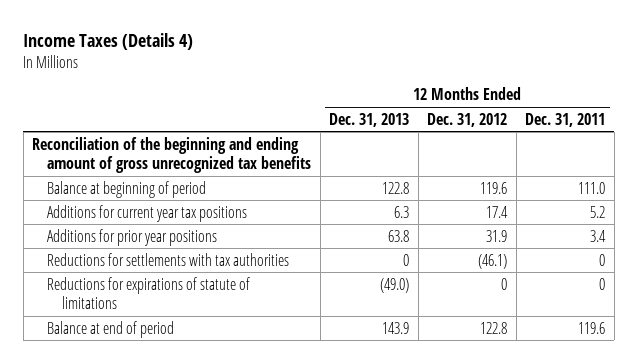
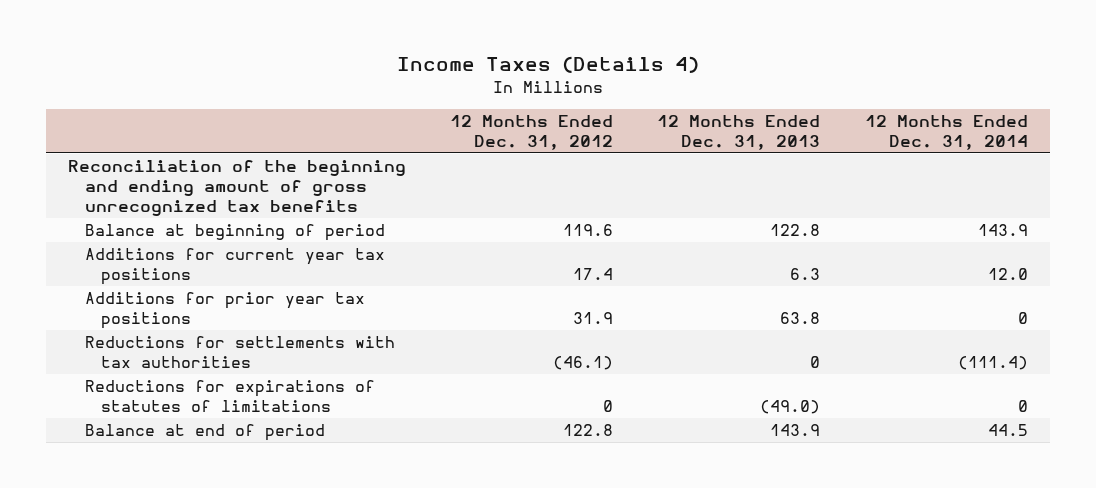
[525,112,606,127] Dec. 31, 2011 -> none
none -> [864,114,1028,150] 12 Months Ended Dec. 31, 2014
[47,228,218,246] Additions for prior year positions -> [84,292,365,329] Additions for prior year tax positions
[47,276,251,309] Reductions for expirations of statute of limitations -> [84,380,375,412] Reductions for expirations of statutes of limitations

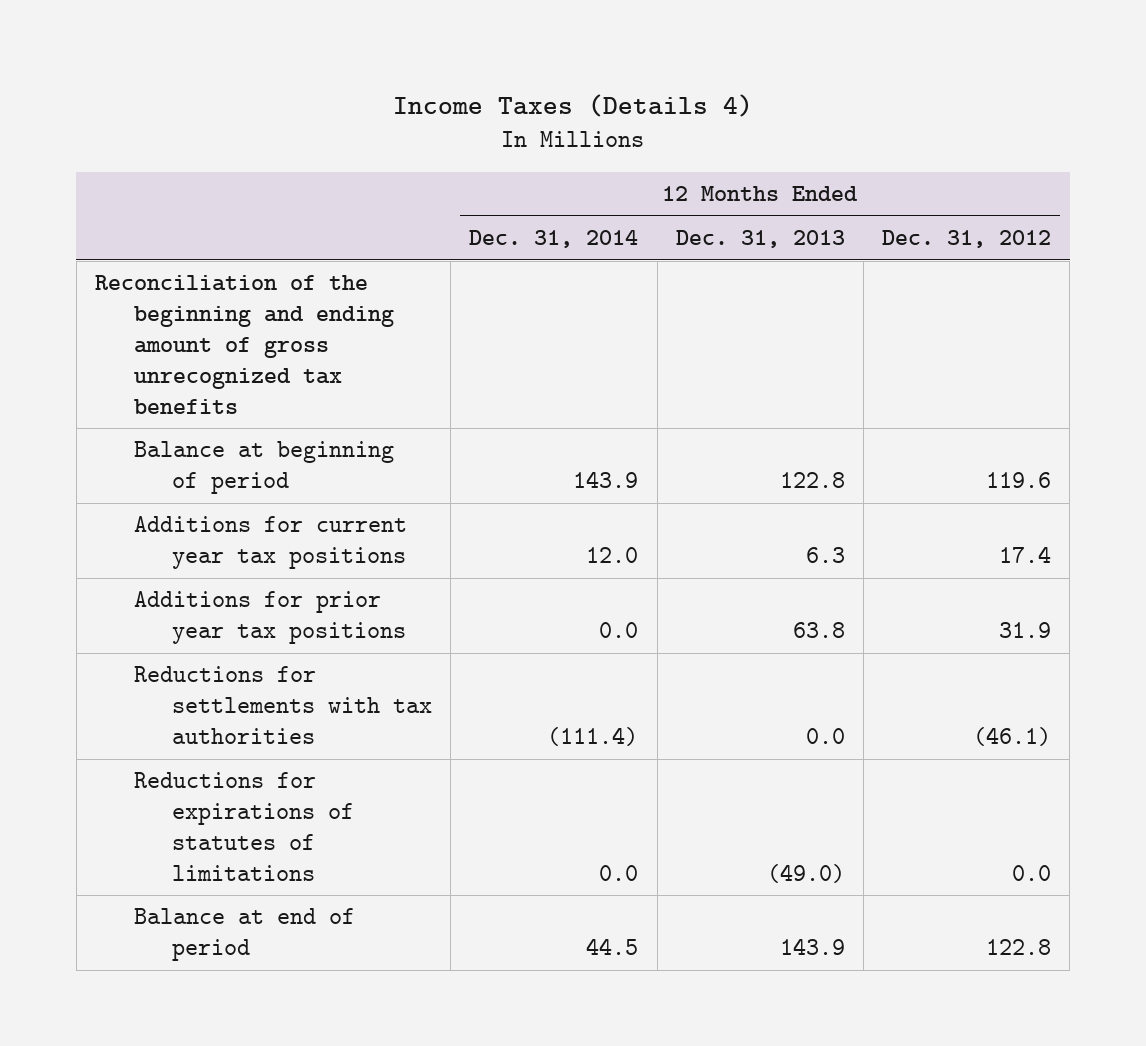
[1017,311,1028,324] 0 -> [599,622,639,639] 0.0
[810,355,821,368] 0 -> [805,728,845,745] 0.0
[603,399,614,412] 0 -> [1012,864,1052,881] 0.0
[1017,399,1028,412] 0 -> [599,864,639,881] 0.0

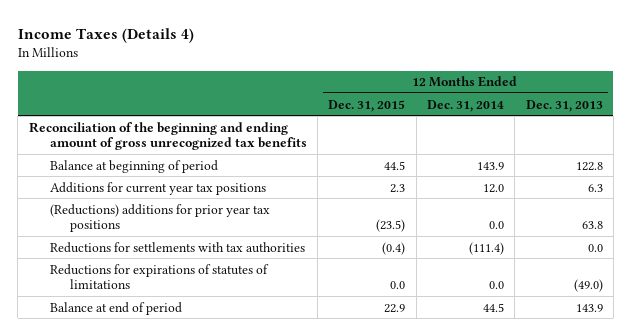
[882,230,1052,249] Dec. 31, 2012 -> none
none -> [328,99,406,112] Dec. 31, 2015
[133,591,407,645] Additions for prior year tax positions -> [49,203,270,233] (Reductions) additions for prior year tax positions

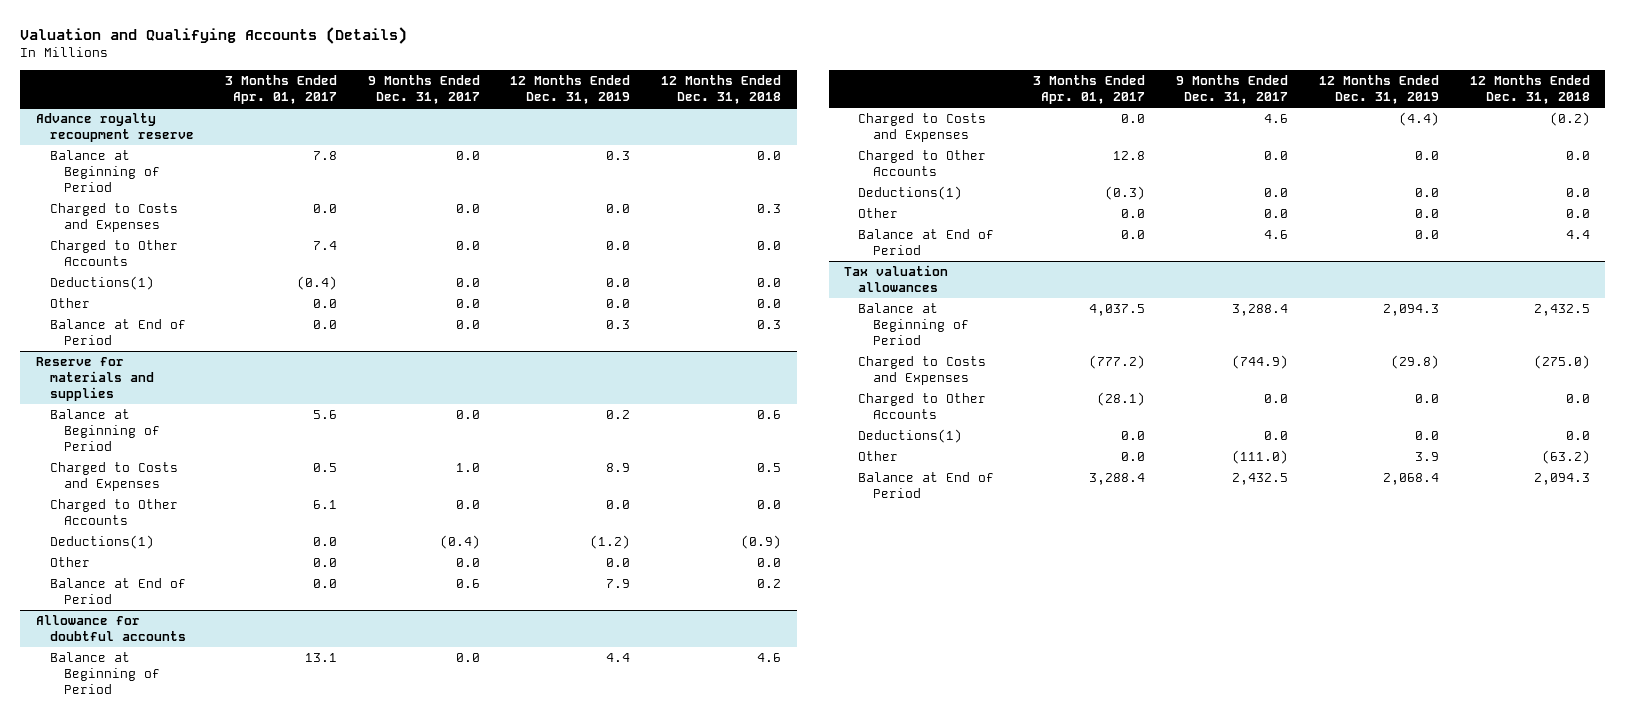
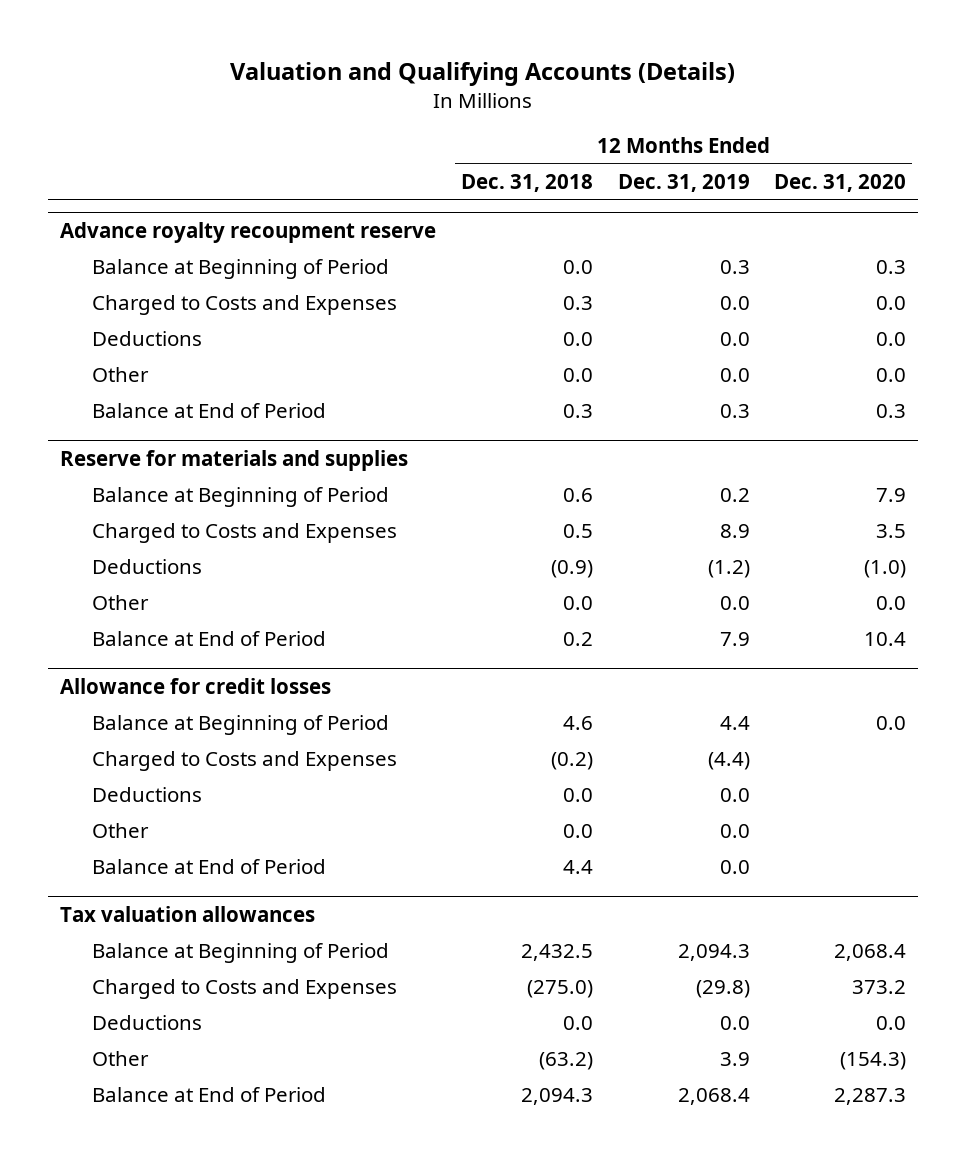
[224,75,337,105] 3 Months Ended Apr. 01, 2017 -> none
[367,75,480,105] 9 Months Ended Dec. 31, 2017 -> none
none -> [774,174,907,193] Dec. 31, 2020
[49,240,178,266] Charged to Other Accounts -> none
[49,276,154,291] Deductions(1) -> [91,331,202,347] Deductions
[49,499,178,525] Charged to Other Accounts -> none
[49,535,154,550] Deductions(1) -> [91,559,202,575] Deductions
[35,615,186,641] Allowance for doubtful accounts -> [60,678,332,695] Allowance for credit losses
[858,150,987,176] Charged to Other Accounts -> none
[858,186,963,201] Deductions(1) -> [91,787,202,803] Deductions
[858,393,987,419] Charged to Other Accounts -> none
[858,429,963,444] Deductions(1) -> [91,1015,202,1031] Deductions

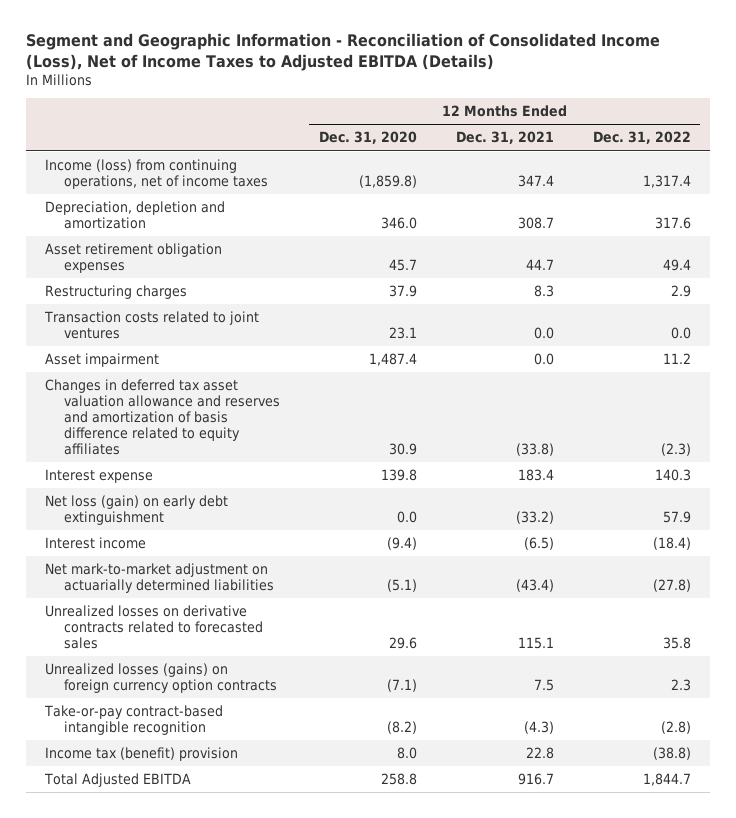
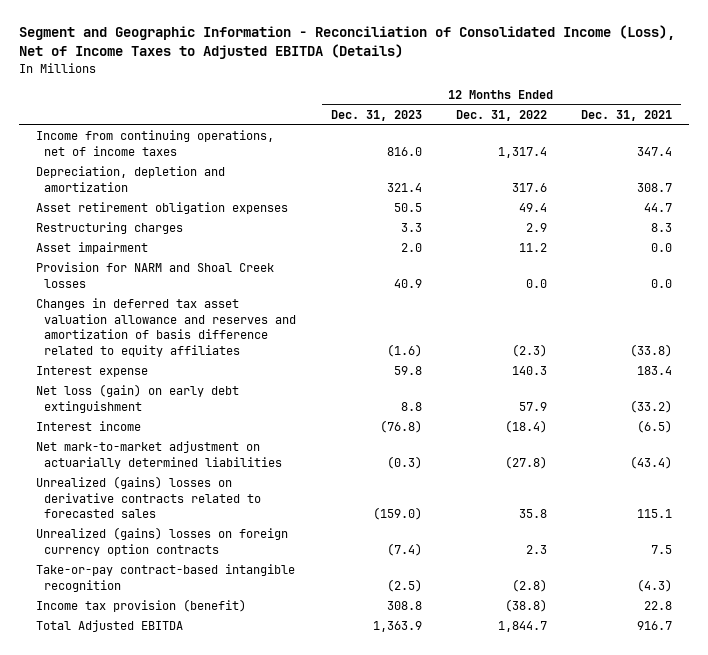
[318,131,417,145] Dec. 31, 2020 -> none
none -> [330,110,422,122] Dec. 31, 2023
[45,158,269,189] Income (loss) from continuing operations, net of income taxes -> [35,130,274,156] Income from continuing operations, net of income taxes
[44,310,260,339] Transaction costs related to joint ventures -> none
none -> [35,262,274,288] Provision for NARM and Shoal Creek losses
[45,604,264,650] Unrealized losses on derivative contracts related to forecasted sales -> [35,476,262,519] Unrealized (gains) losses on derivative contracts related to forecasted sales
[45,662,278,693] Unrealized losses (gains) on foreign currency option contracts -> [35,527,288,556] Unrealized (gains) losses on foreign currency option contracts
[45,746,239,761] Income tax (benefit) provision -> [35,599,246,613] Income tax provision (benefit)

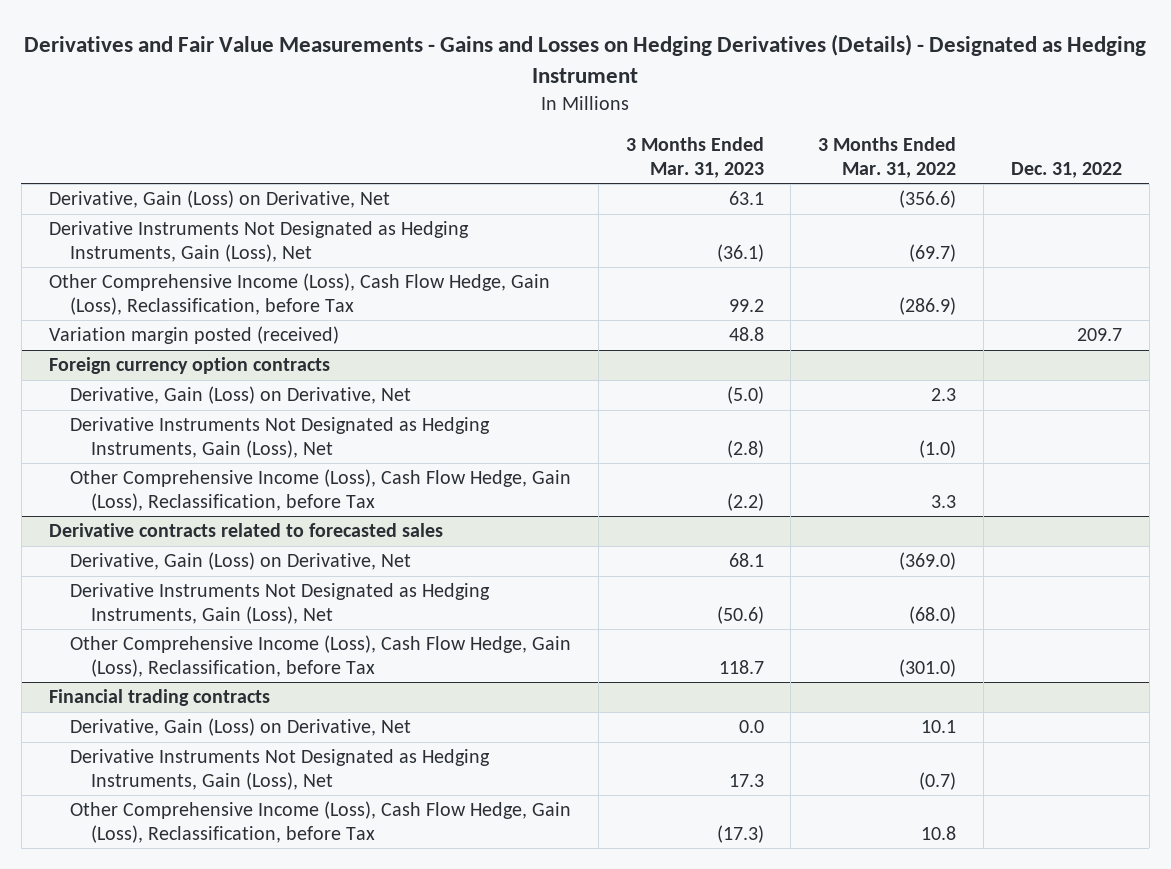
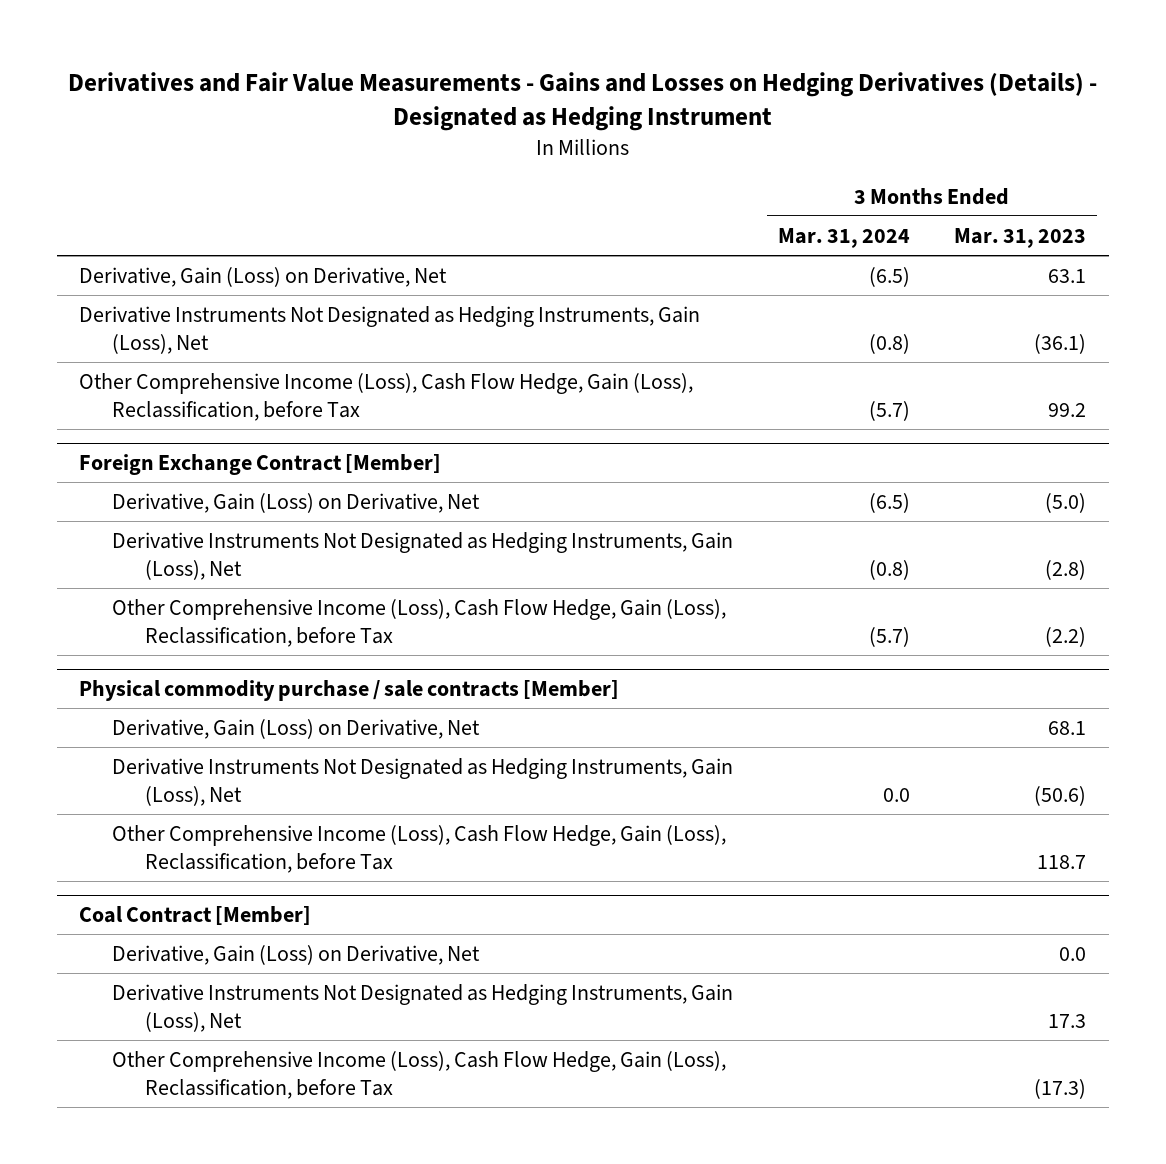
[818,137,957,178] 3 Months Ended Mar. 31, 2022 -> none
[1010,161,1122,178] Dec. 31, 2022 -> none
none -> [777,227,910,248] Mar. 31, 2024
[48,326,339,345] Variation margin posted (received) -> none
[48,357,330,375] Foreign currency option contracts -> [79,453,442,475] Foreign Exchange Contract [Member]
[48,523,443,538] Derivative contracts related to forecasted sales -> [79,679,620,701] Physical commodity purchase / sale contracts [Member]
[48,689,270,707] Financial trading contracts -> [79,905,312,925] Coal Contract [Member]

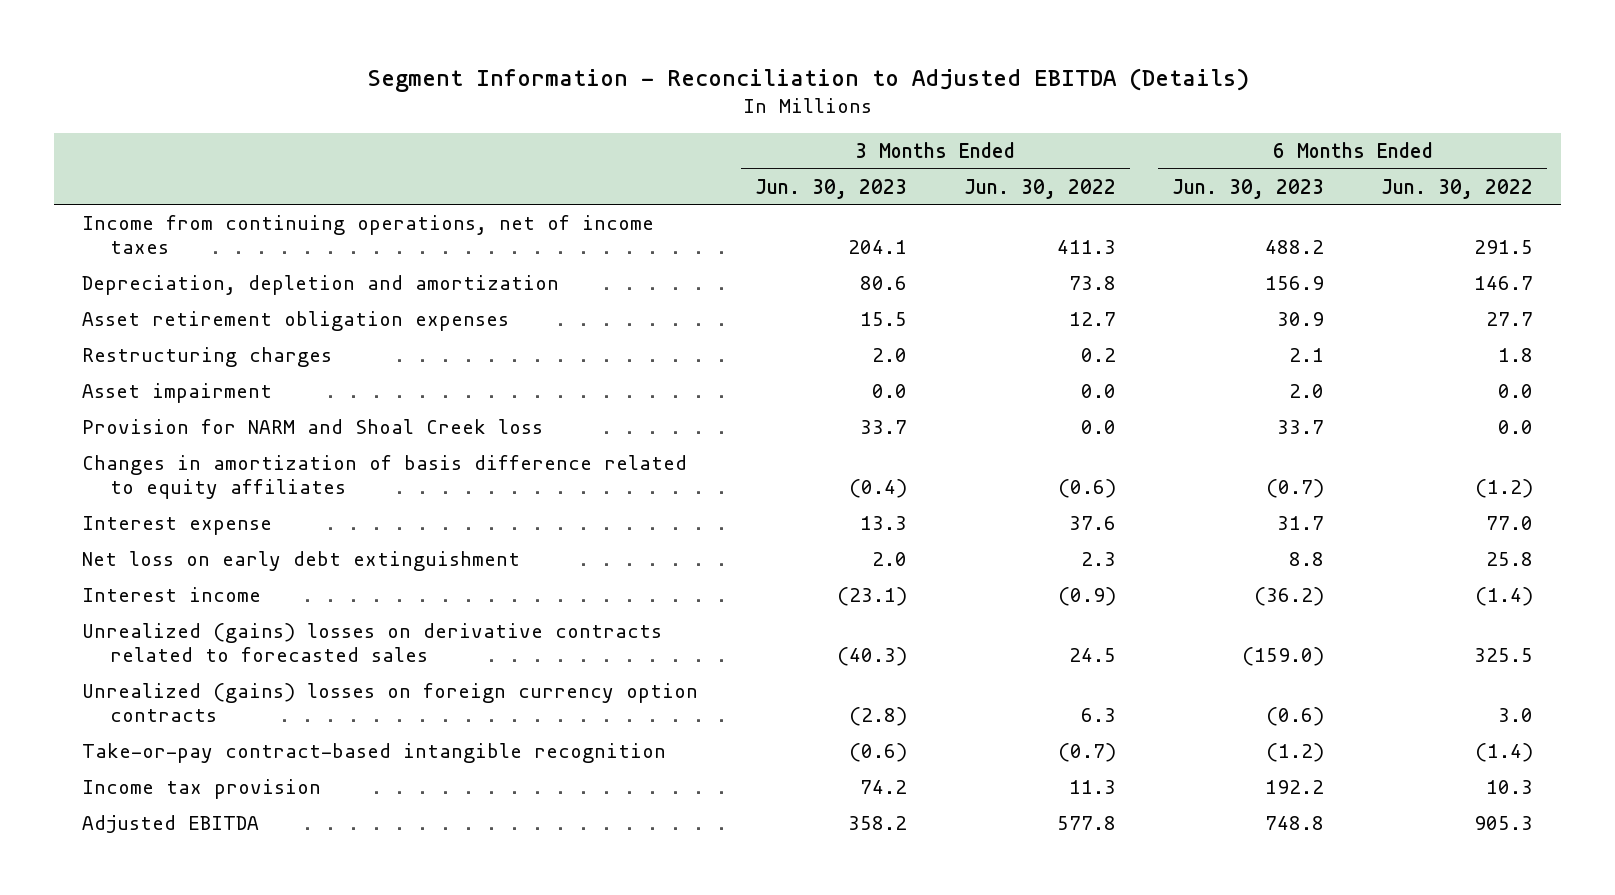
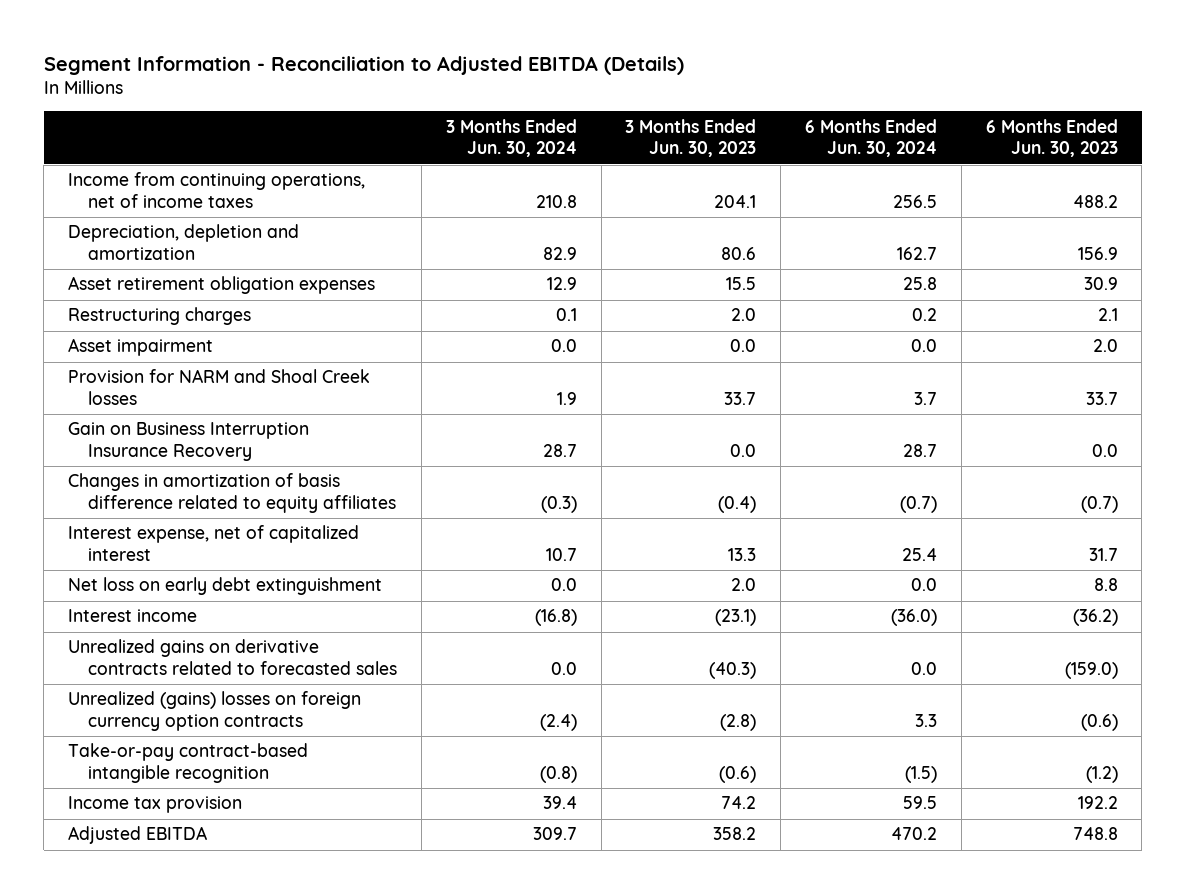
[963,178,1116,199] Jun. 30, 2022 -> none
[1380,178,1533,199] Jun. 30, 2022 -> none
none -> [445,118,577,158] 3 Months Ended Jun. 30, 2024
none -> [804,118,937,158] 6 Months Ended Jun. 30, 2024
[82,418,544,434] Provision for NARM and Shoal Creek loss -> [67,369,370,405] Provision for NARM and Shoal Creek losses
none -> [67,422,309,461] Gain on Business Interruption Insurance Recovery
[82,515,273,535] Interest expense -> [67,525,359,561] Interest expense, net of capitalized interest
[82,622,663,663] Unrealized (gains) losses on derivative contracts related to forecasted sales -> [67,639,398,675] Unrealized gains on derivative contracts related to forecasted sales

